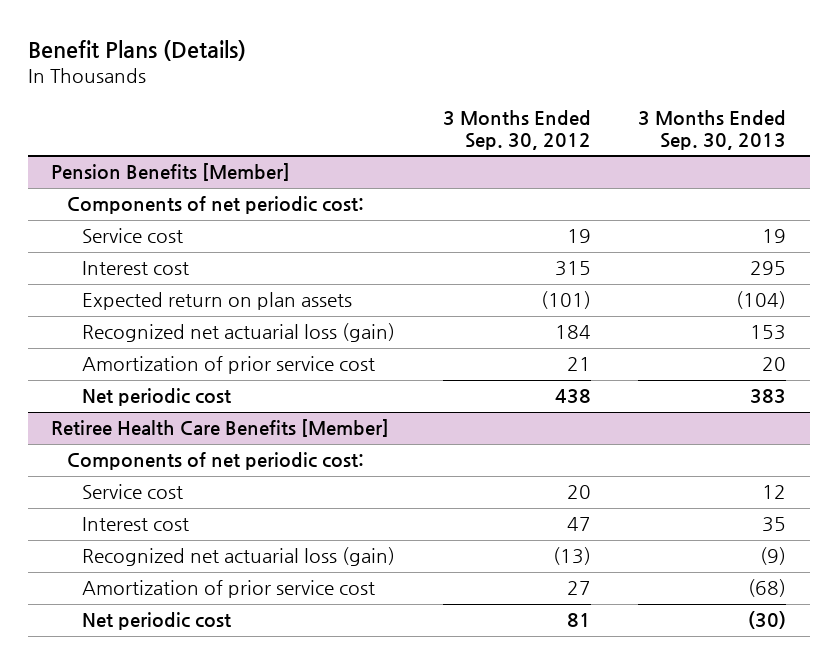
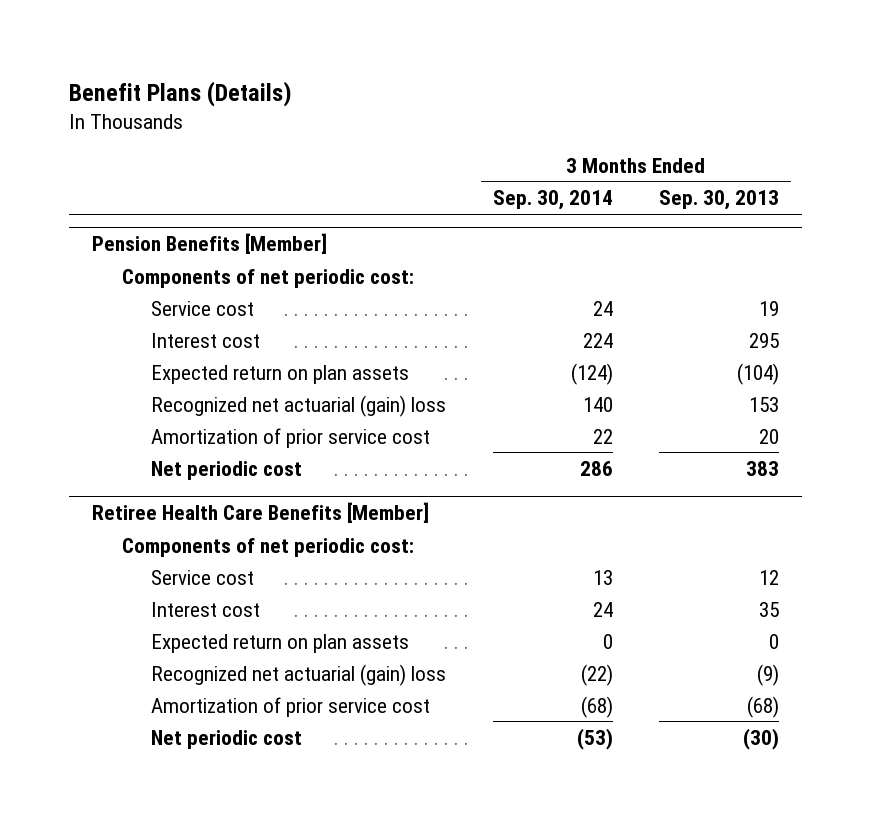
[442,109,591,150] 3 Months Ended Sep. 30, 2012 -> none
none -> [492,190,613,211] Sep. 30, 2014
[82,323,396,343] Recognized net actuarial loss (gain) -> [151,394,447,417] Recognized net actuarial (gain) loss
none -> [151,633,410,653] Expected return on plan assets
[82,547,396,567] Recognized net actuarial loss (gain) -> [151,663,447,686] Recognized net actuarial (gain) loss

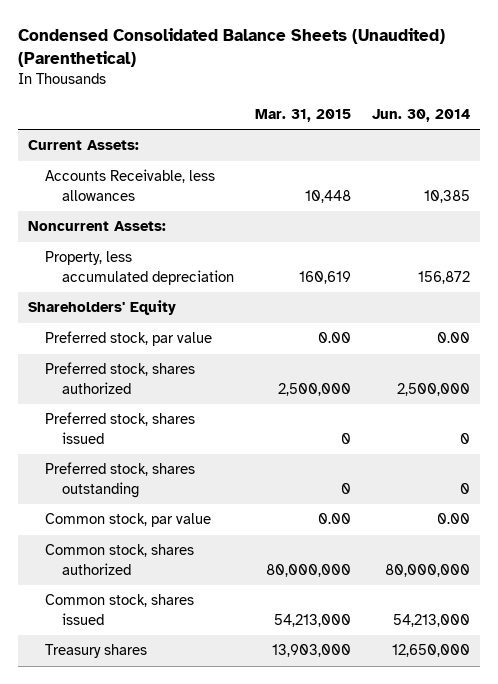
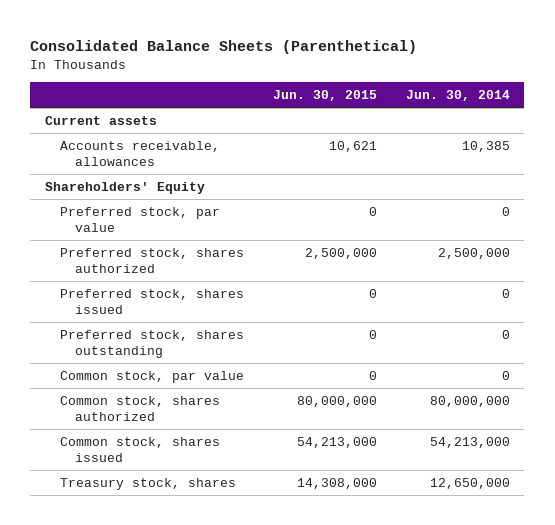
[17,27,445,67] Condensed Consolidated Balance Sheets (Unaudited) (Parenthetical) -> [30,39,418,54] Consolidated Balance Sheets (Parenthetical)
[254,109,351,123] Mar. 31, 2015 -> none
none -> [272,89,377,101] Jun. 30, 2015
[28,221,167,232] Noncurrent Assets: -> none
[44,251,234,285] Property, less accumulated depreciation -> none
[28,140,140,151] Current Assets: -> [44,116,157,126] Current assets
[44,169,215,201] Accounts Receivable, less allowances -> [59,141,220,166] Accounts receivable, allowances
[436,332,470,344] 0.00 -> [501,207,510,217] 0
[436,513,470,525] 0.00 -> [501,371,510,381] 0
[44,644,147,659] Treasury shares -> [59,478,236,491] Treasury stock, shares

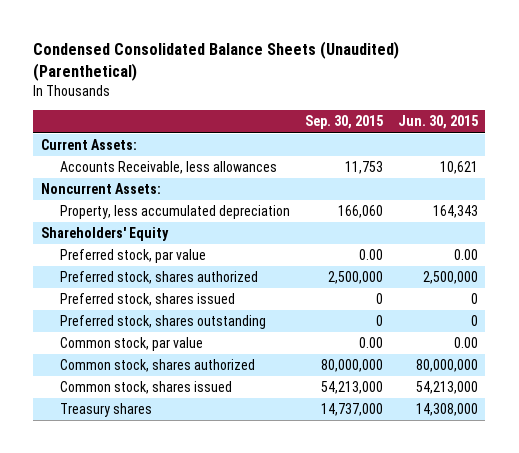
[30,39,418,54] Consolidated Balance Sheets (Parenthetical) -> [33,41,400,82] Condensed Consolidated Balance Sheets (Unaudited) (Parenthetical)
[405,89,510,101] Jun. 30, 2014 -> none
none -> [305,115,384,130] Sep. 30, 2015
[44,116,157,126] Current assets -> [40,139,137,151] Current Assets:
[59,141,220,166] Accounts receivable, allowances -> [60,161,278,175] Accounts Receivable, less allowances
none -> [40,183,161,195] Noncurrent Assets:
none -> [60,205,291,220] Property, less accumulated depreciation
[368,207,377,217] 0 -> [454,249,479,261] 0.00
[368,371,377,381] 0 -> [454,337,479,349] 0.00
[59,478,236,491] Treasury stock, shares -> [60,403,153,418] Treasury shares

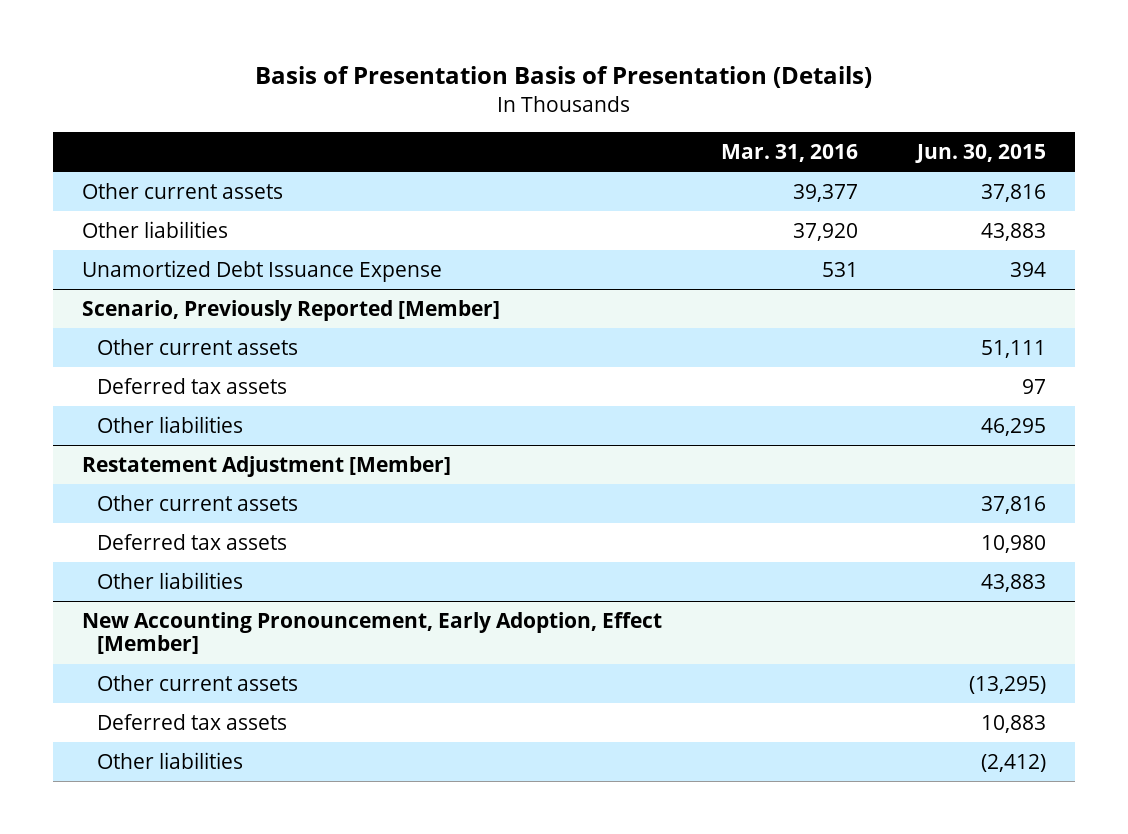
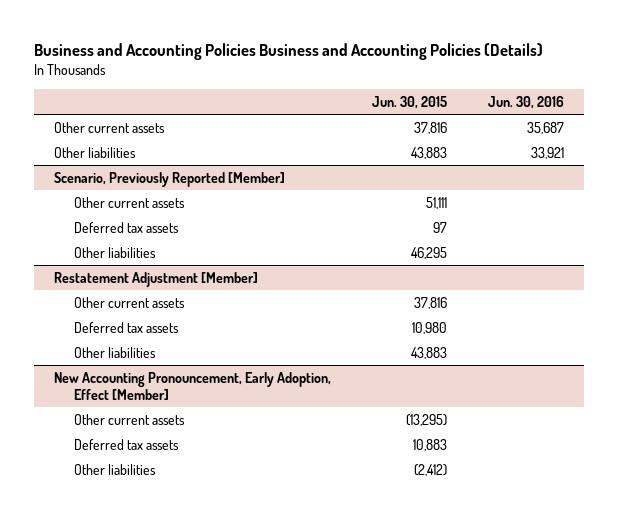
[254,66,872,89] Basis of Presentation Basis of Presentation (Details) -> [33,42,543,60] Business and Accounting Policies Business and Accounting Policies (Details)
[720,143,858,162] Mar. 31, 2016 -> none
none -> [487,95,564,109] Jun. 30, 2016
[82,259,443,282] Unamortized Debt Issuance Expense -> none

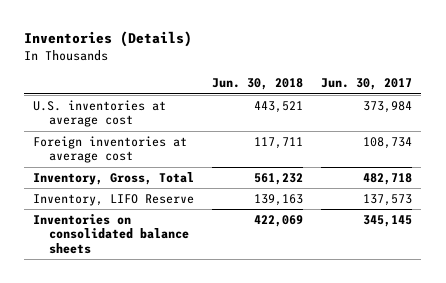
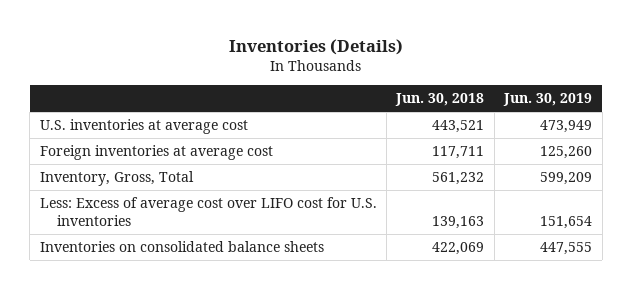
[321,78,413,91] Jun. 30, 2017 -> none
none -> [503,93,593,107] Jun. 30, 2019
[33,194,195,207] Inventory, LIFO Reserve -> [39,197,377,226] Less: Excess of average cost over LIFO cost for U.S. inventories

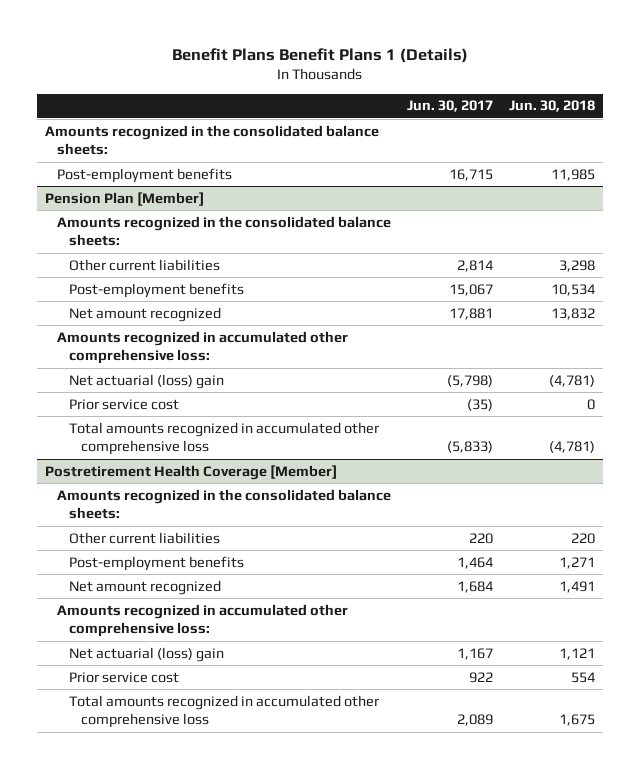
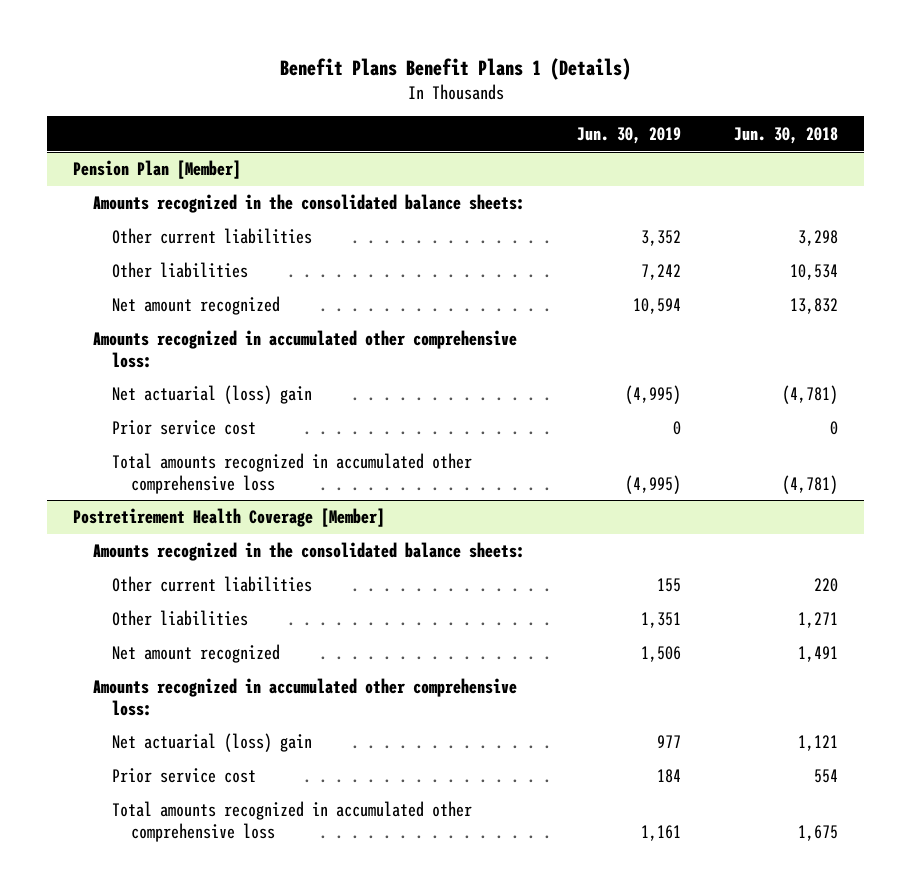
[407,100,494,113] Jun. 30, 2017 -> none
none -> [577,126,682,144] Jun. 30, 2019
[45,124,380,156] Amounts recognized in the consolidated balance sheets: -> none
[57,167,233,183] Post-employment benefits -> none
[69,282,245,298] Post-employment benefits -> [111,262,248,279] Other liabilities
[69,555,245,571] Post-employment benefits -> [111,610,248,627] Other liabilities

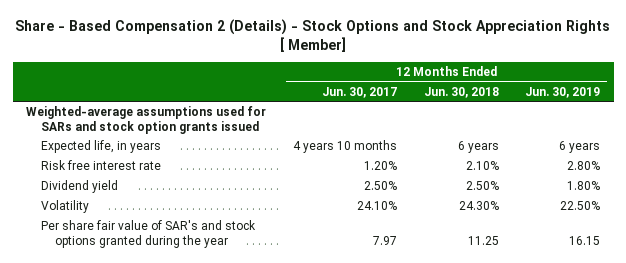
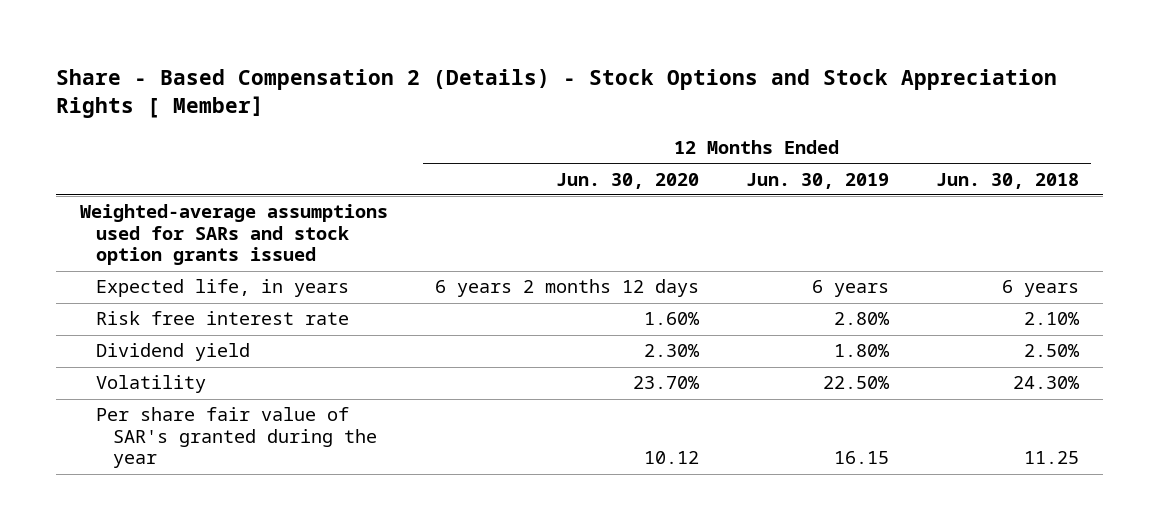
[321,86,397,98] Jun. 30, 2017 -> none
none -> [555,172,699,189] Jun. 30, 2020
[40,220,256,248] Per share fair value of SAR's and stock options granted during the year -> [96,407,377,469] Per share fair value of SAR's granted during the year

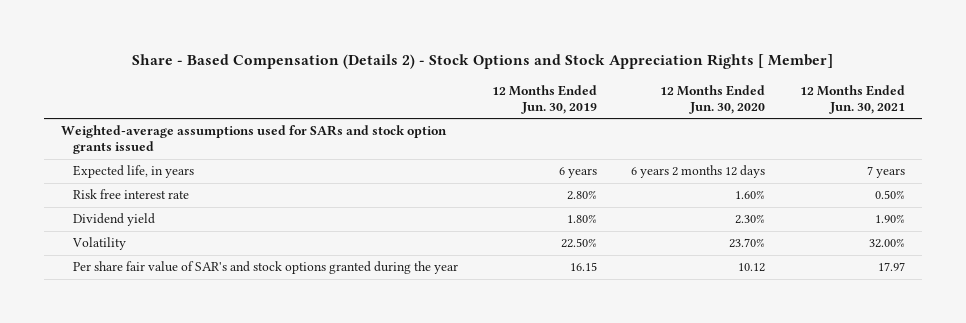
[56,68,1058,119] Share - Based Compensation 2 (Details) - Stock Options and Stock Appreciation Rights [ Member] -> [131,54,833,70] Share - Based Compensation (Details 2) - Stock Options and Stock Appreciation Rights [ Member]
[936,172,1080,189] Jun. 30, 2018 -> none
none -> [799,85,905,114] 12 Months Ended Jun. 30, 2021
[96,407,377,469] Per share fair value of SAR's granted during the year -> [73,261,459,275] Per share fair value of SAR's and stock options granted during the year

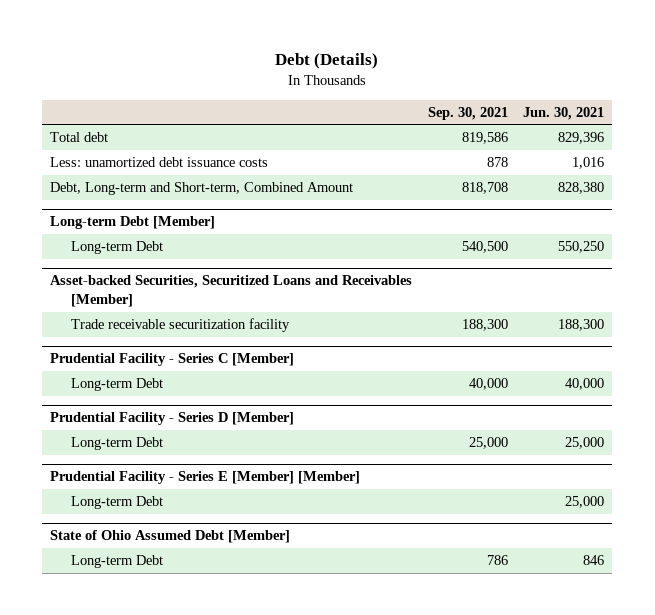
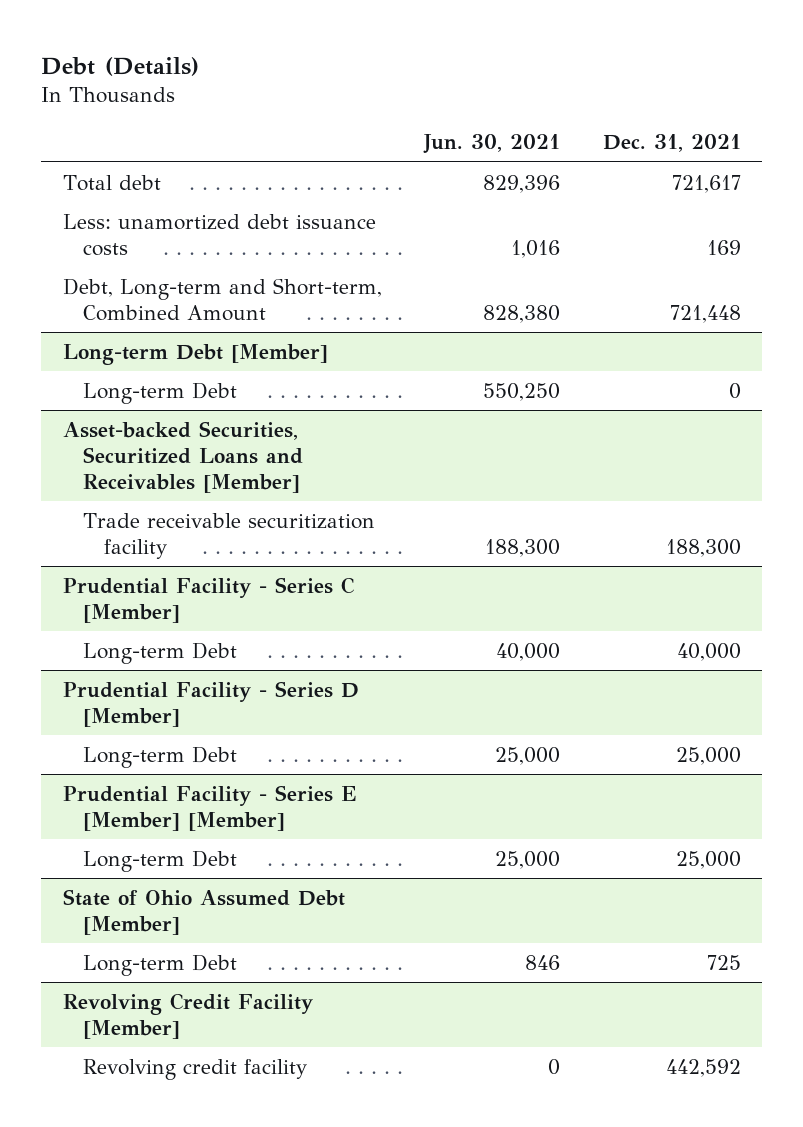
[427,106,508,120] Sep. 30, 2021 -> none
none -> [602,134,741,153] Dec. 31, 2021
none -> [62,992,313,1039] Revolving Credit Facility [Member]
none -> [83,1058,308,1080] Revolving credit facility

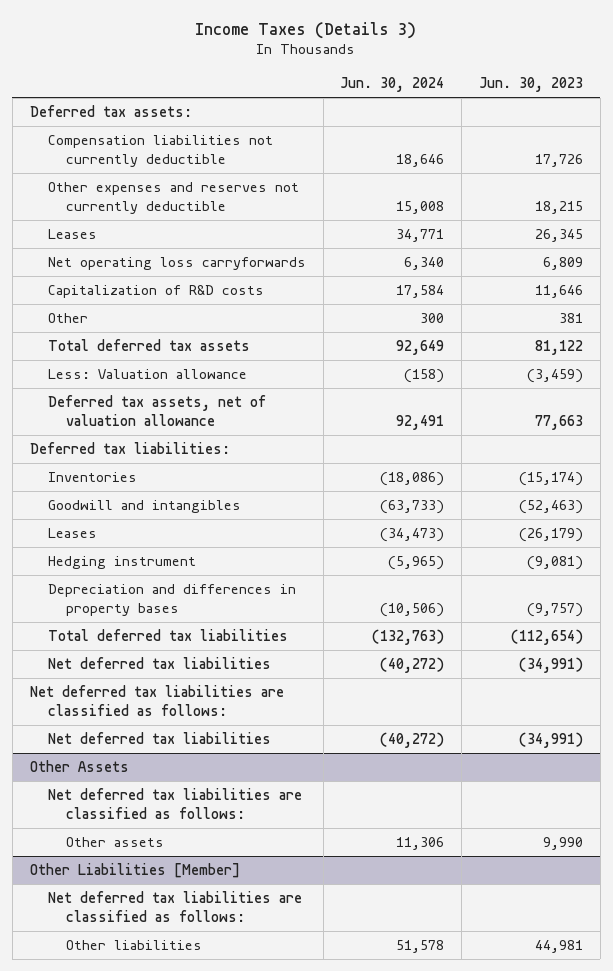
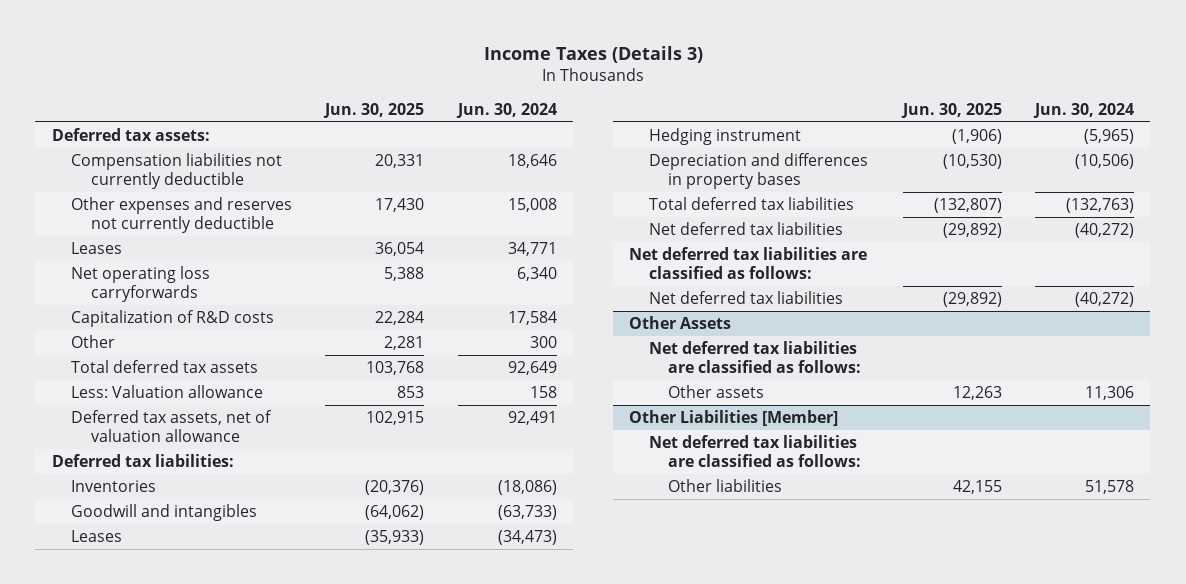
[478,76,583,92] Jun. 30, 2023 -> none
none -> [323,102,425,118] Jun. 30, 2025
[404,369,445,384] (158) -> [529,386,557,399] 158

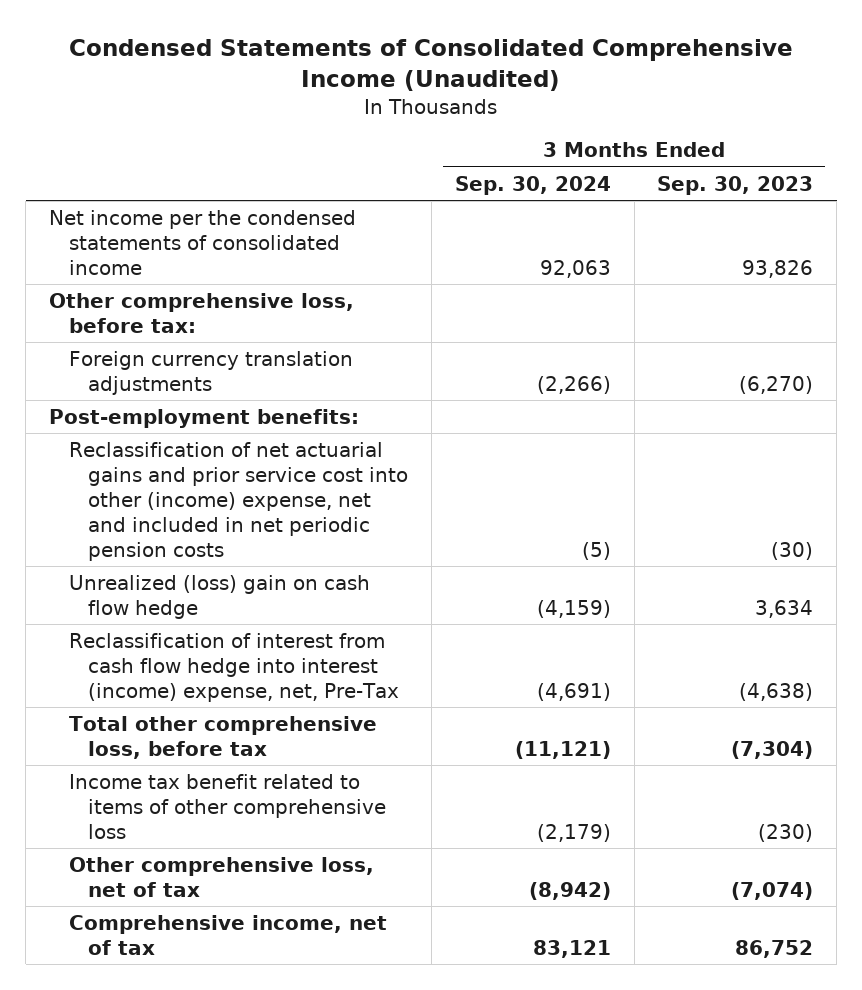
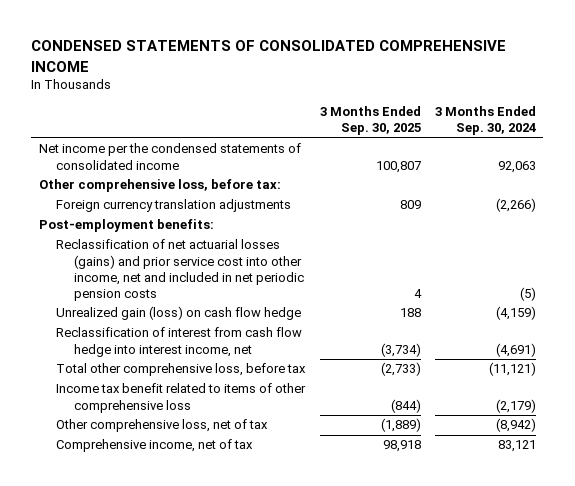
[69,39,794,91] Condensed Statements of Consolidated Comprehensive Income (Unaudited) -> [31,40,507,72] CONDENSED STATEMENTS OF CONSOLIDATED COMPREHENSIVE INCOME
[657,175,814,195] Sep. 30, 2023 -> none
none -> [319,106,421,136] 3 Months Ended Sep. 30, 2025
[68,441,409,561] Reclassification of net actuarial gains and prior service cost into other (income) expense, net and included in net periodic pension costs -> [56,239,304,301] Reclassification of net actuarial losses (gains) and prior service cost into other income, net and included in net periodic pension costs
[68,574,370,619] Unrealized (loss) gain on cash flow hedge -> [56,306,302,321] Unrealized gain (loss) on cash flow hedge
[68,632,400,702] Reclassification of interest from cash flow hedge into interest (income) expense, net, Pre-Tax -> [56,327,303,357] Reclassification of interest from cash flow hedge into interest income, net

